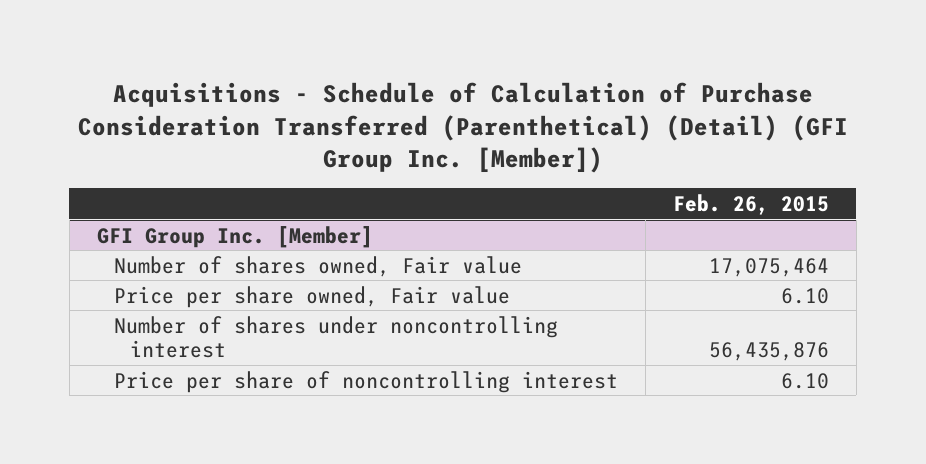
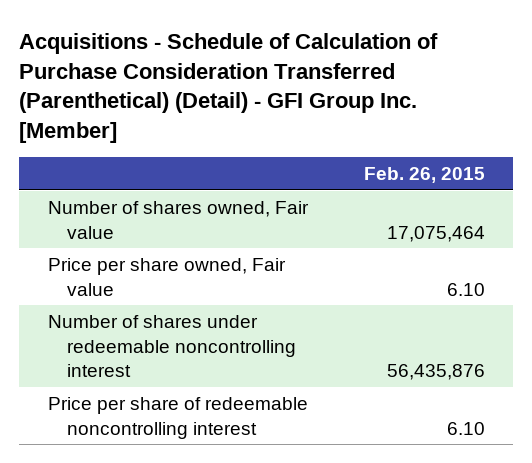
[77,81,848,174] Acquisitions - Schedule of Calculation of Purchase Consideration Transferred (Parenthetical) (Detail) (GFI Group Inc. [Member]) -> [19,33,439,144] Acquisitions - Schedule of Calculation of Purchase Consideration Transferred (Parenthetical) (Detail) - GFI Group Inc. [Member]
[96,225,373,248] GFI Group Inc. [Member] -> none
[113,315,558,359] Number of shares under noncontrolling interest -> [47,314,297,378] Number of shares under redeemable noncontrolling interest
[113,370,618,393] Price per share of noncontrolling interest -> [47,396,308,439] Price per share of redeemable noncontrolling interest

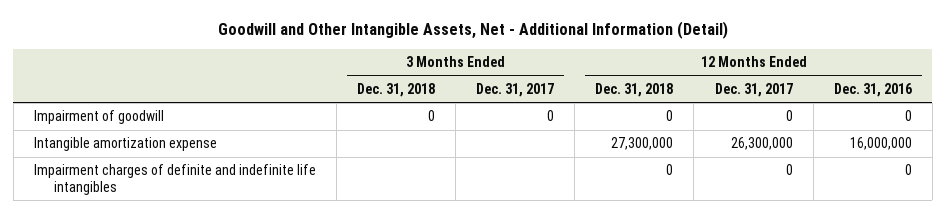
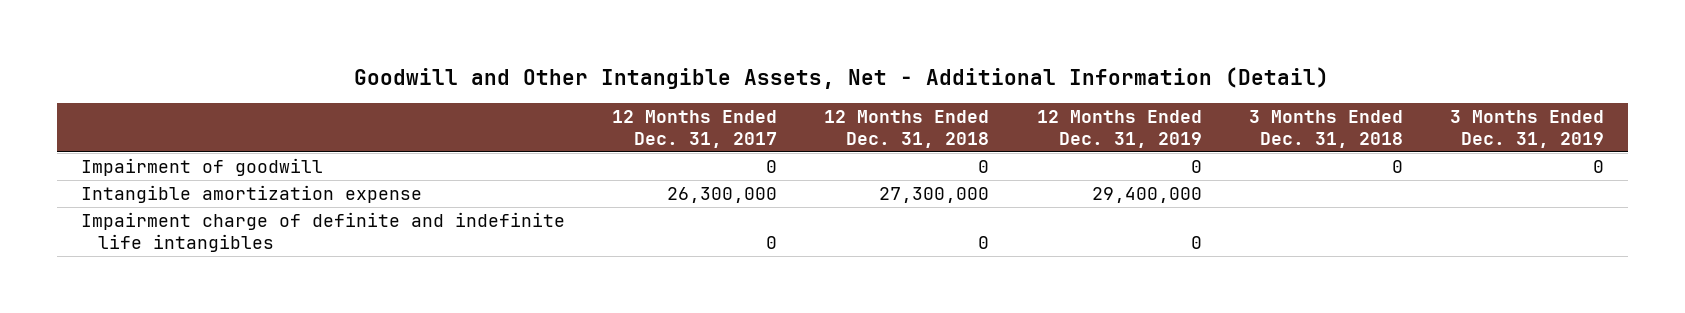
[476,82,555,97] Dec. 31, 2017 -> none
[833,82,912,97] Dec. 31, 2016 -> none
none -> [1036,110,1202,149] 12 Months Ended Dec. 31, 2019
none -> [1450,110,1605,149] 3 Months Ended Dec. 31, 2019
[33,164,316,195] Impairment charges of definite and indefinite life intangibles -> [80,211,565,252] Impairment charge of definite and indefinite life intangibles

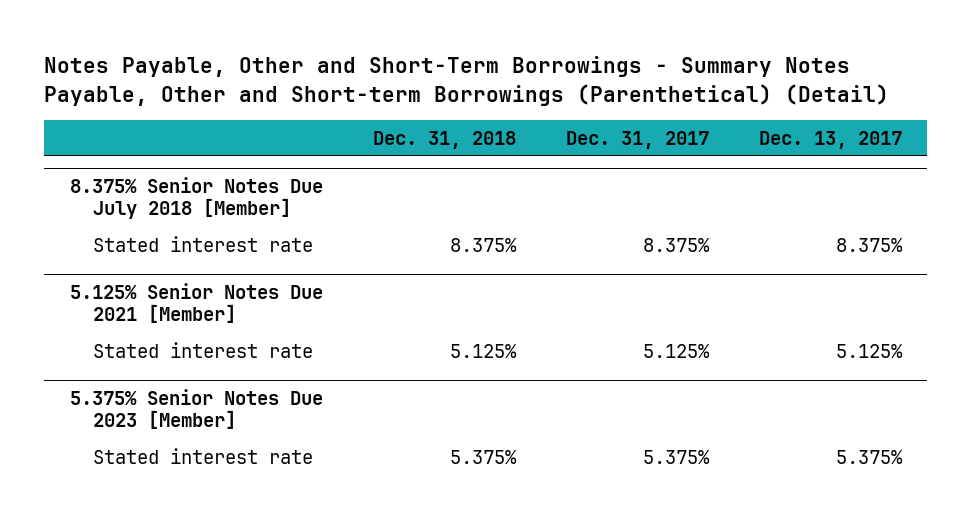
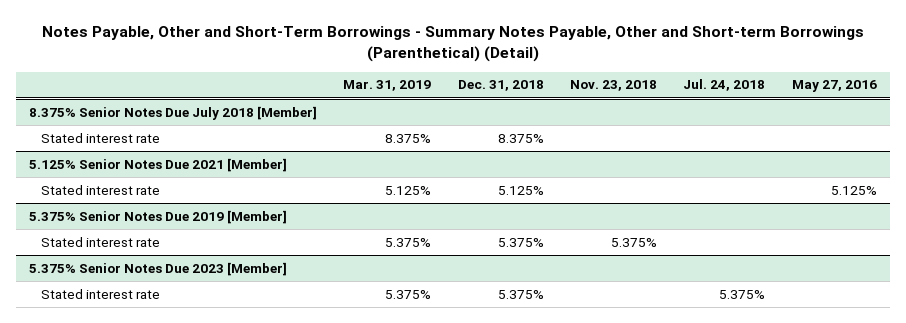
[565,130,709,149] Dec. 31, 2017 -> none
[759,130,903,149] Dec. 13, 2017 -> none
none -> [343,80,432,92] Mar. 31, 2019
none -> [570,80,658,92] Nov. 23, 2018
none -> [683,79,766,92] Jul. 24, 2018
none -> [791,80,877,93] May 27, 2016
none -> [29,209,288,224] 5.375% Senior Notes Due 2019 [Member]
none -> [40,236,160,247] Stated interest rate

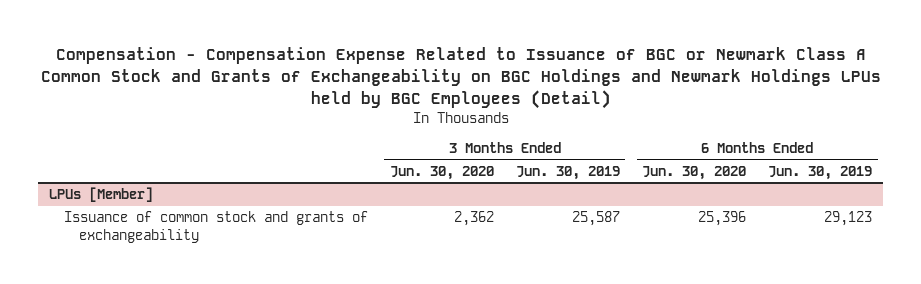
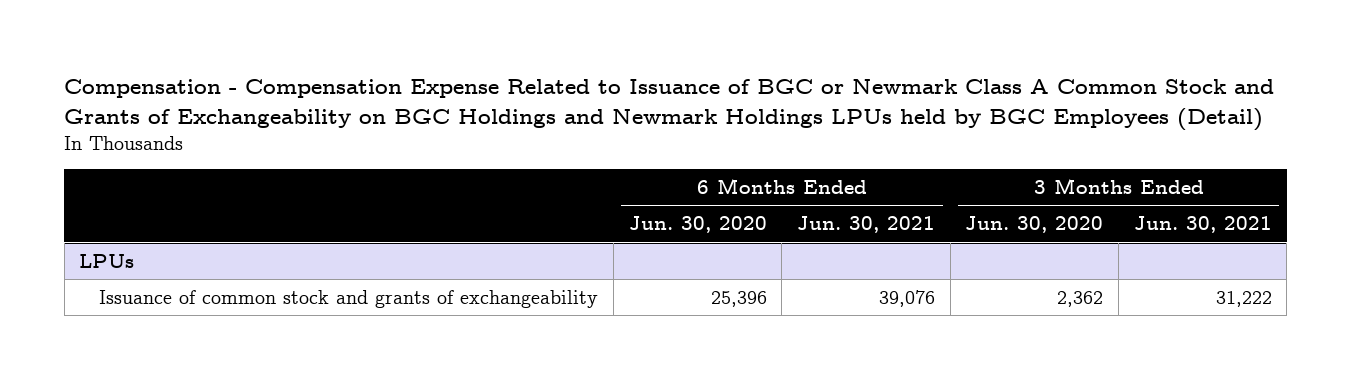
[515,165,620,180] Jun. 30, 2019 -> none
[768,165,873,180] Jun. 30, 2019 -> none
none -> [796,216,935,234] Jun. 30, 2021
none -> [1133,216,1272,234] Jun. 30, 2021
[49,187,154,203] LPUs [Member] -> [79,253,135,268] LPUs

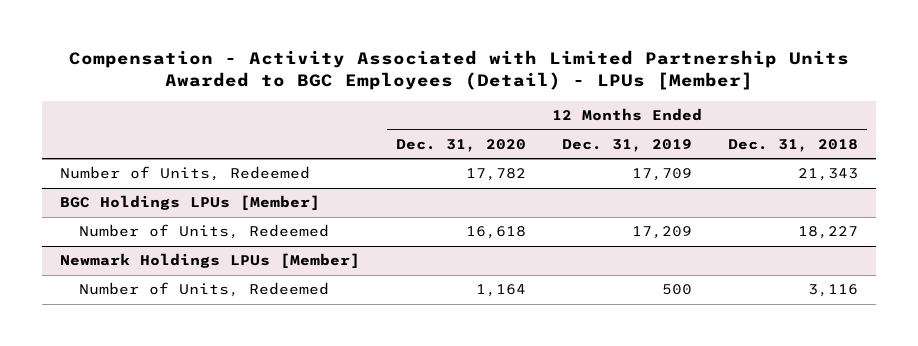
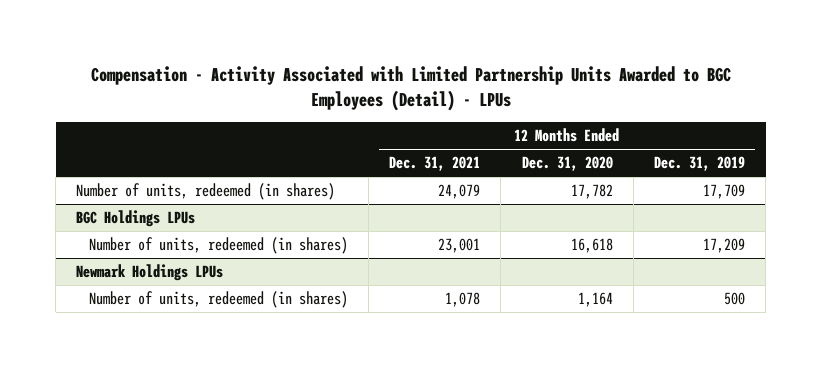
[68,50,849,91] Compensation - Activity Associated with Limited Partnership Units Awarded to BGC Employees (Detail) - LPUs [Member] -> [90,65,731,111] Compensation - Activity Associated with Limited Partnership Units Awarded to BGC Employees (Detail) - LPUs
[727,138,858,152] Dec. 31, 2018 -> none
none -> [389,156,481,172] Dec. 31, 2021
[60,166,311,182] Number of Units, Redeemed -> [76,183,336,201] Number of units, redeemed (in shares)
[60,195,321,211] BGC Holdings LPUs [Member] -> [76,210,196,228] BGC Holdings LPUs
[78,224,329,240] Number of Units, Redeemed -> [88,237,348,255] Number of units, redeemed (in shares)
[60,253,361,269] Newmark Holdings LPUs [Member] -> [76,264,224,282] Newmark Holdings LPUs
[78,282,329,298] Number of Units, Redeemed -> [88,291,348,309] Number of units, redeemed (in shares)

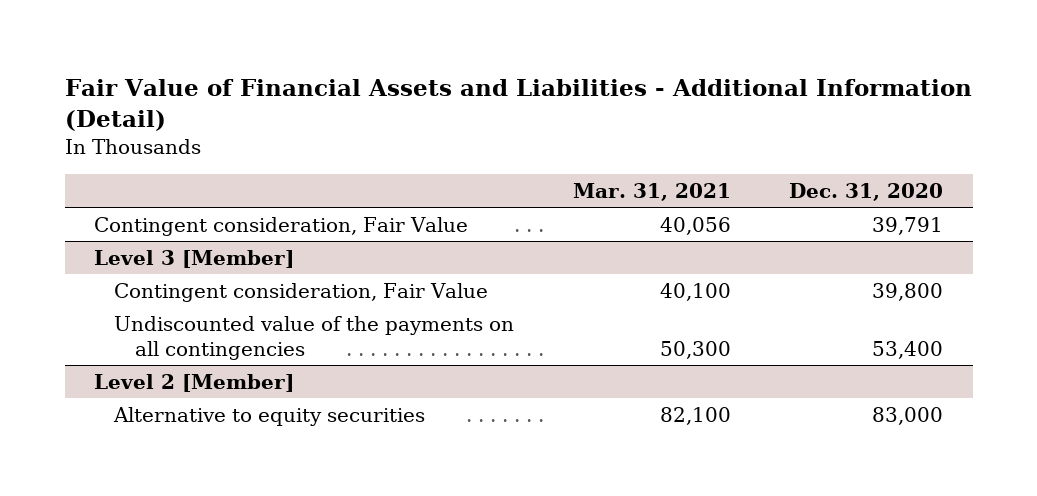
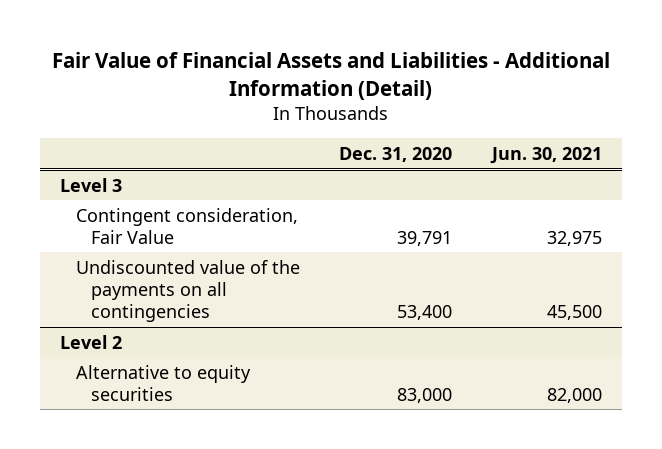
[572,182,731,201] Mar. 31, 2021 -> none
none -> [490,147,603,165] Jun. 30, 2021
none -> [60,177,123,192] Level 3
[94,249,295,268] Level 3 [Member] -> none
[114,282,489,302] Contingent consideration, Fair Value -> none
[94,373,295,392] Level 2 [Member] -> [60,334,123,349] Level 2

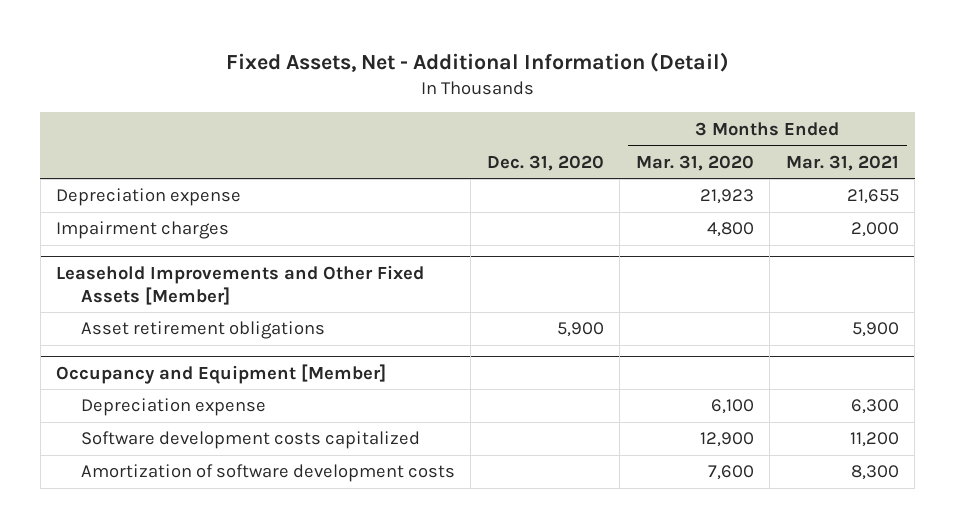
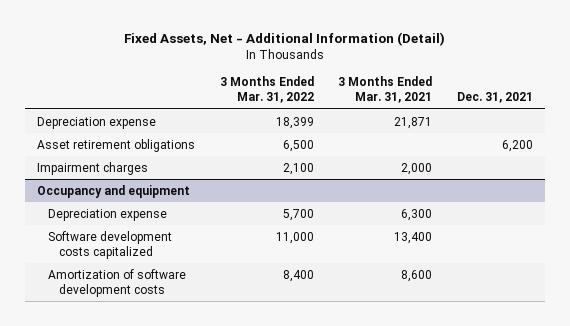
[486,154,604,171] Dec. 31, 2020 -> none
[635,154,754,171] Mar. 31, 2020 -> none
none -> [219,76,314,104] 3 Months Ended Mar. 31, 2022
none -> [456,92,533,104] Dec. 31, 2021
[846,189,899,205] 21,655 -> [394,116,433,129] 21,871
none -> [37,138,196,152] Asset retirement obligations
[56,264,425,305] Leasehold Improvements and Other Fixed Assets [Member] -> none
[80,321,325,340] Asset retirement obligations -> none
[56,363,387,384] Occupancy and Equipment [Member] -> [37,184,191,198] Occupancy and equipment
[849,432,899,448] 11,200 -> [394,231,433,244] 13,400
[850,465,899,481] 8,300 -> [401,269,433,282] 8,600

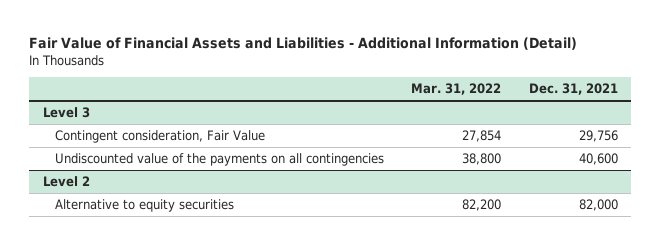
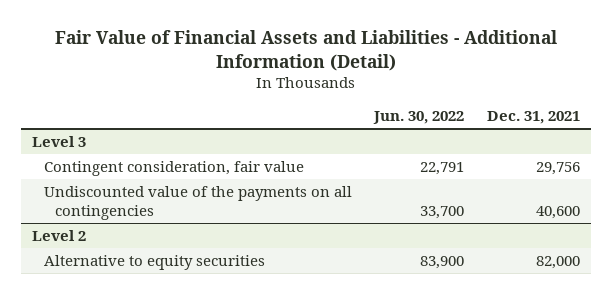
[411,83,502,96] Mar. 31, 2022 -> none
none -> [373,111,465,125] Jun. 30, 2022
[54,130,265,144] Contingent consideration, Fair Value -> [43,161,304,177] Contingent consideration, fair value

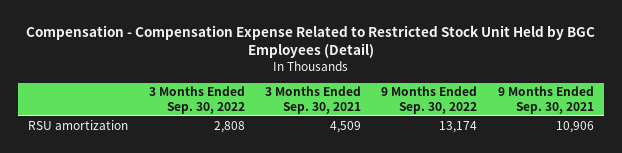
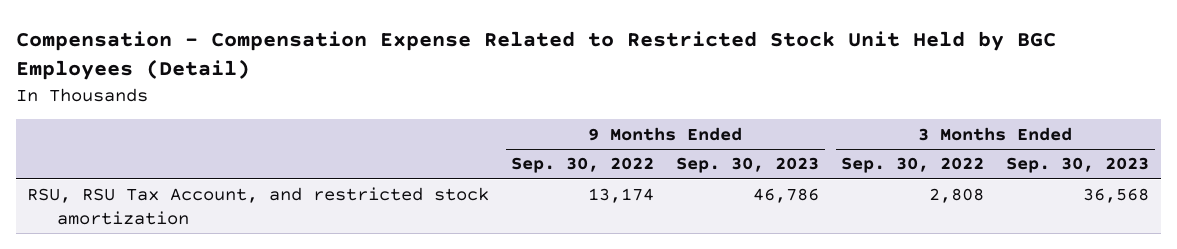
[264,86,361,114] 3 Months Ended Sep. 30, 2021 -> none
[497,86,594,114] 9 Months Ended Sep. 30, 2021 -> none
none -> [676,157,820,174] Sep. 30, 2023
none -> [1006,157,1150,174] Sep. 30, 2023
[28,120,129,131] RSU amortization -> [27,187,490,226] RSU, RSU Tax Account, and restricted stock amortization

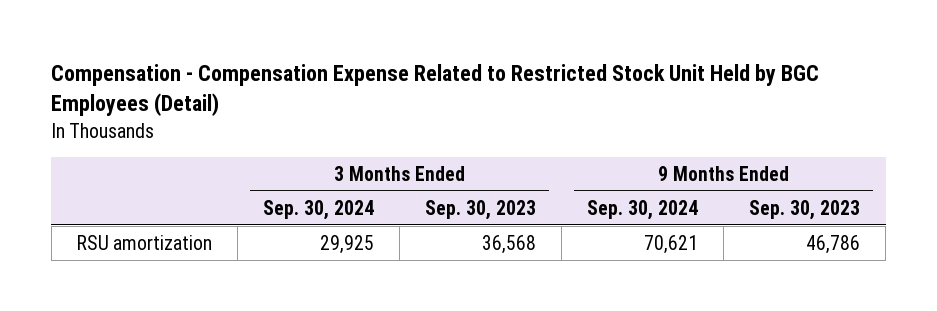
[511,157,655,174] Sep. 30, 2022 -> none
[841,157,985,174] Sep. 30, 2022 -> none
none -> [263,199,375,220] Sep. 30, 2024
none -> [587,199,699,220] Sep. 30, 2024
[27,187,490,226] RSU, RSU Tax Account, and restricted stock amortization -> [76,234,212,250] RSU amortization

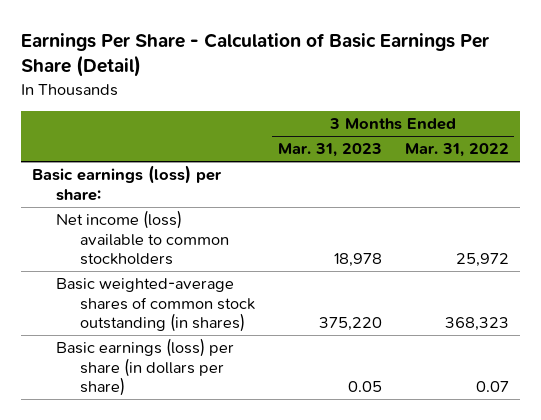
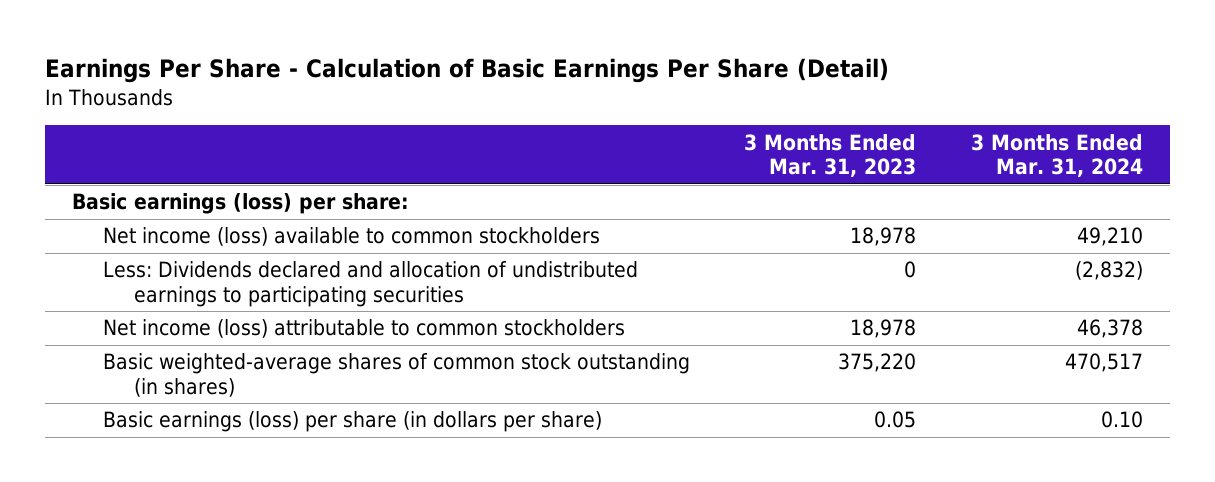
[404,143,509,158] Mar. 31, 2022 -> none
none -> [970,133,1143,178] 3 Months Ended Mar. 31, 2024
none -> [103,261,639,308] Less: Dividends declared and allocation of undistributed earnings to participating securities
none -> [103,319,626,339] Net income (loss) attributable to common stockholders

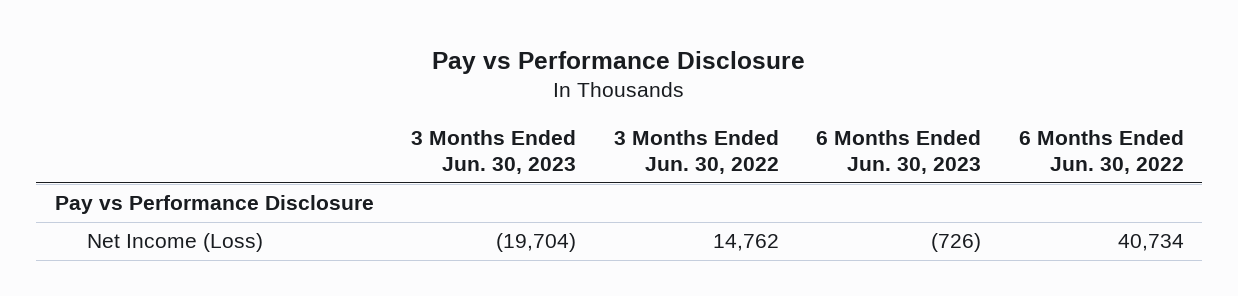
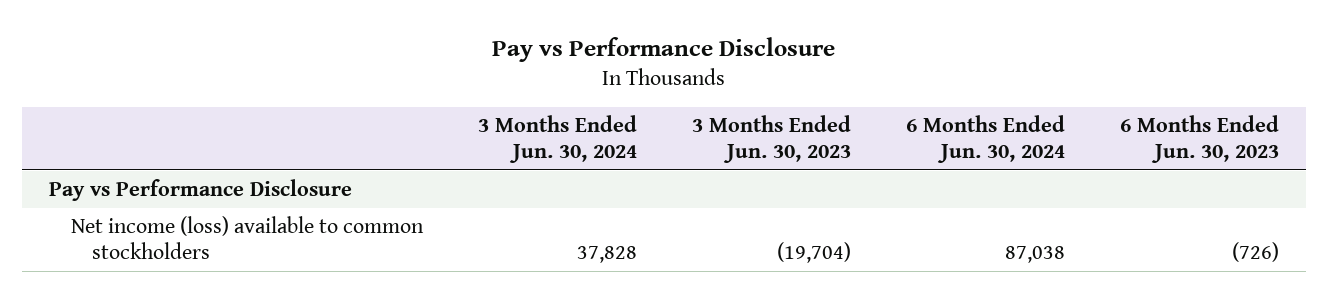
[613,129,779,175] 3 Months Ended Jun. 30, 2022 -> none
[1018,129,1184,175] 6 Months Ended Jun. 30, 2022 -> none
none -> [477,115,637,164] 3 Months Ended Jun. 30, 2024
none -> [905,115,1065,164] 6 Months Ended Jun. 30, 2024
[86,233,263,253] Net Income (Loss) -> [70,216,424,260] Net income (loss) available to common stockholders

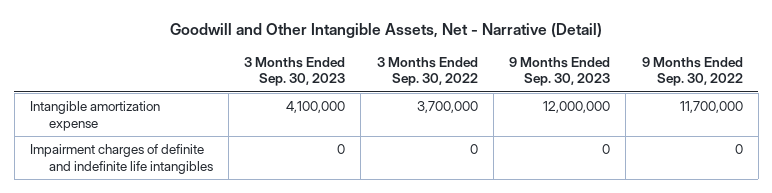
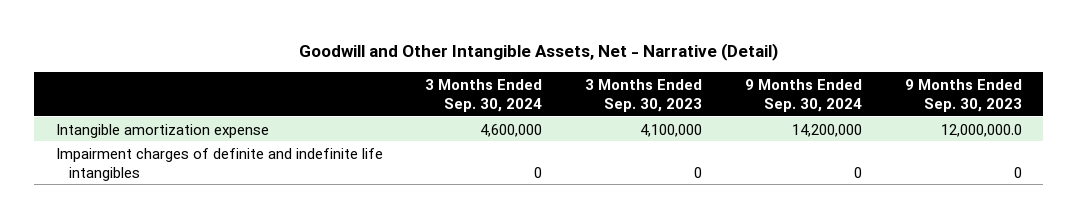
[376,56,478,87] 3 Months Ended Sep. 30, 2022 -> none
[641,56,743,87] 9 Months Ended Sep. 30, 2022 -> none
none -> [425,78,543,112] 3 Months Ended Sep. 30, 2024
none -> [745,78,863,112] 9 Months Ended Sep. 30, 2024
[543,101,611,114] 12,000,000 -> [940,123,1022,137] 12,000,000.0

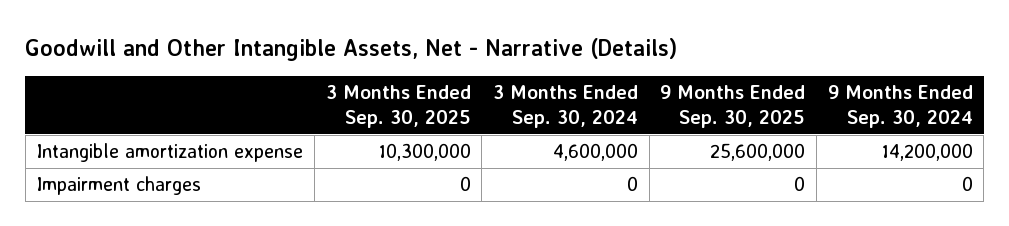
[298,43,778,62] Goodwill and Other Intangible Assets, Net - Narrative (Detail) -> [25,38,678,62] Goodwill and Other Intangible Assets, Net - Narrative (Details)
[585,78,703,112] 3 Months Ended Sep. 30, 2023 -> none
[904,78,1022,112] 9 Months Ended Sep. 30, 2023 -> none
none -> [325,85,471,129] 3 Months Ended Sep. 30, 2025
none -> [660,85,806,129] 9 Months Ended Sep. 30, 2025
[55,147,383,181] Impairment charges of definite and indefinite life intangibles -> [36,176,202,196] Impairment charges

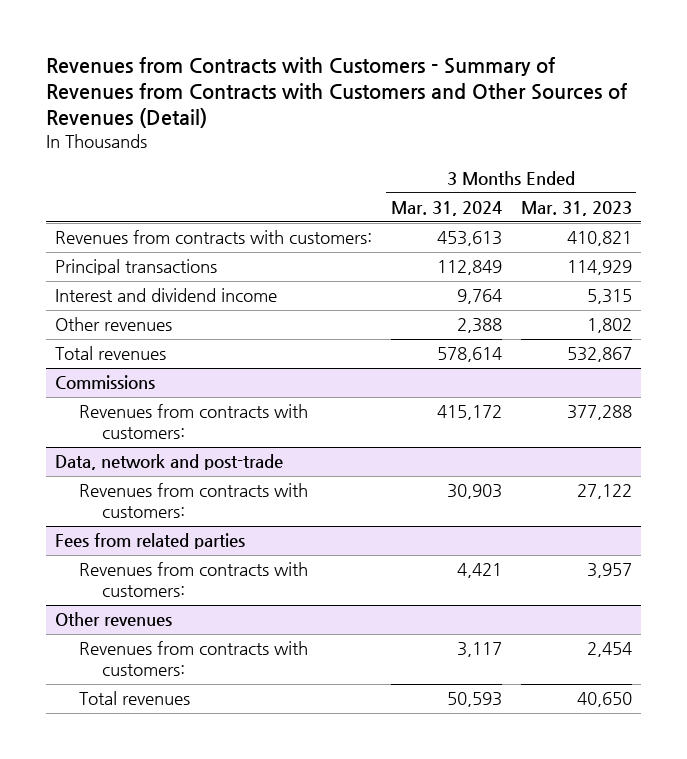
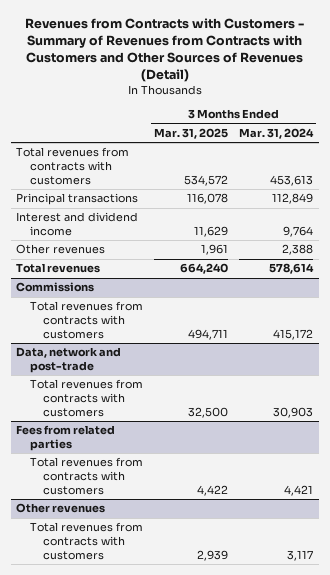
[520,201,632,217] Mar. 31, 2023 -> none
none -> [154,127,229,139] Mar. 31, 2025
[55,230,373,245] Revenues from contracts with customers: -> [16,147,130,185] Total revenues from contracts with customers
[78,404,308,440] Revenues from contracts with customers: -> [29,301,143,339] Total revenues from contracts with customers
[78,483,308,519] Revenues from contracts with customers: -> [29,379,143,417] Total revenues from contracts with customers
[78,562,308,598] Revenues from contracts with customers: -> [29,457,143,495] Total revenues from contracts with customers
[78,691,190,706] Total revenues -> none
[78,641,308,677] Revenues from contracts with customers: -> [29,522,143,560] Total revenues from contracts with customers

